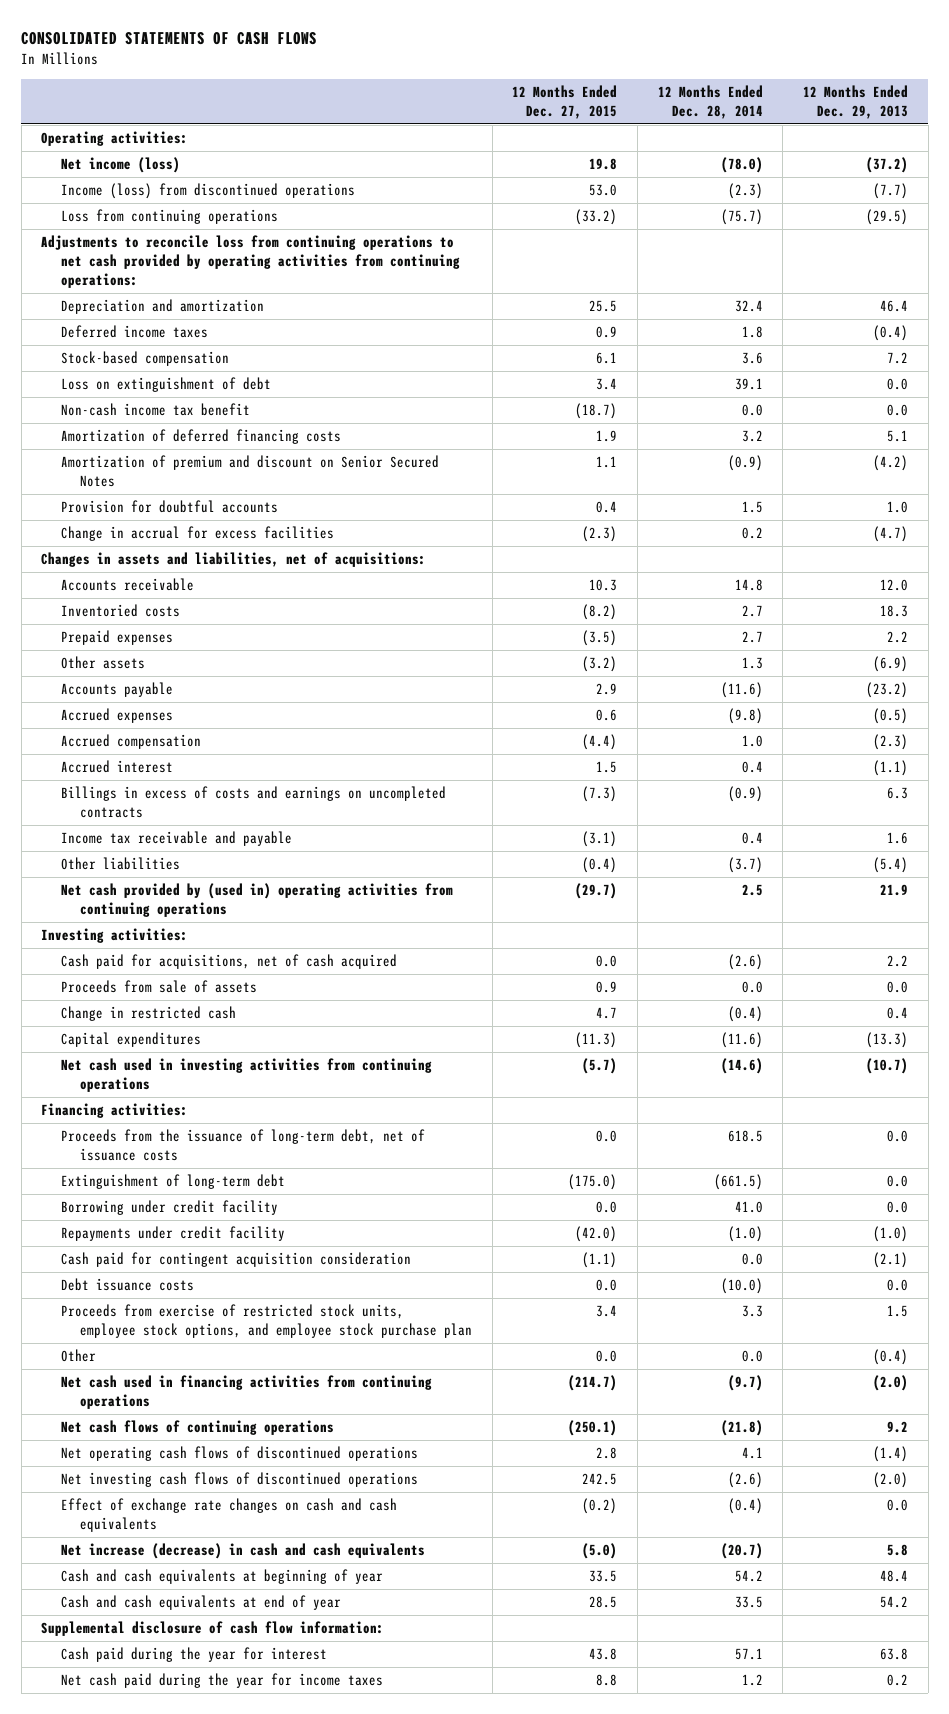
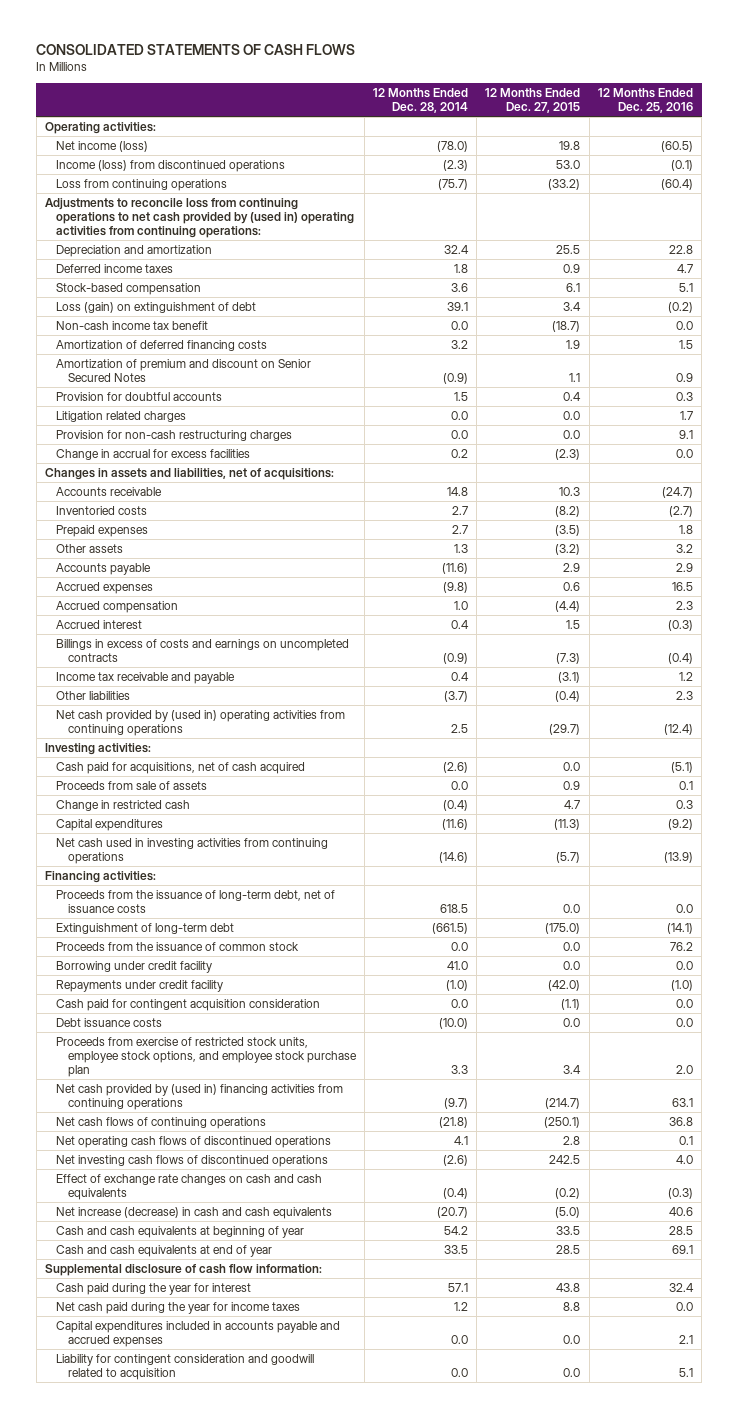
[802,84,908,119] 12 Months Ended Dec. 29, 2013 -> none
none -> [597,88,693,114] 12 Months Ended Dec. 25, 2016
[41,235,460,289] Adjustments to reconcile loss from continuing operations to net cash provided by operating activities from continuing operations: -> [44,197,355,239] Adjustments to reconcile loss from continuing operations to net cash provided by (used in) operating activities from continuing operations:
[60,377,271,393] Loss on extinguishment of debt -> [56,301,257,313] Loss (gain) on extinguishment of debt
none -> [56,410,187,422] Litigation related charges
none -> [56,429,293,441] Provision for non-cash restructuring charges
none -> [56,941,300,951] Proceeds from the issuance of common stock
[60,1349,96,1363] Other -> none
[60,1375,432,1410] Net cash used in financing activities from continuing operations -> [56,1083,344,1111] Net cash provided by (used in) financing activities from continuing operations
none -> [56,1320,341,1348] Capital expenditures included in accounts payable and accrued expenses
none -> [56,1353,315,1381] Liability for contingent consideration and goodwill related to acquisition

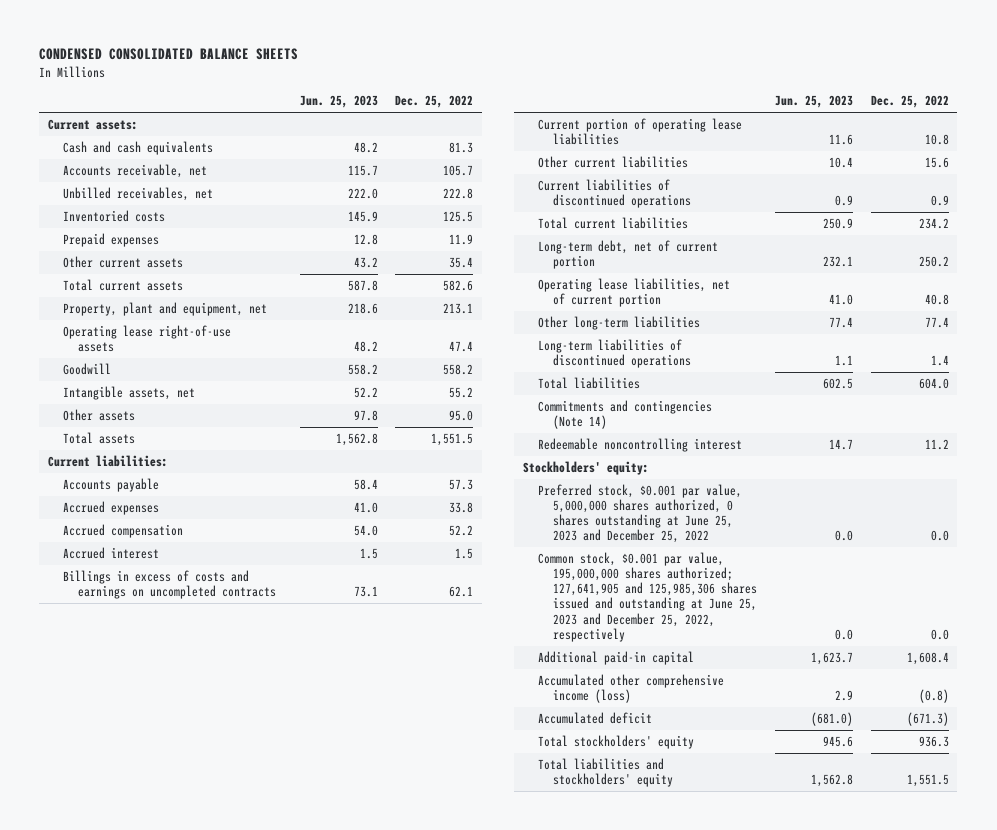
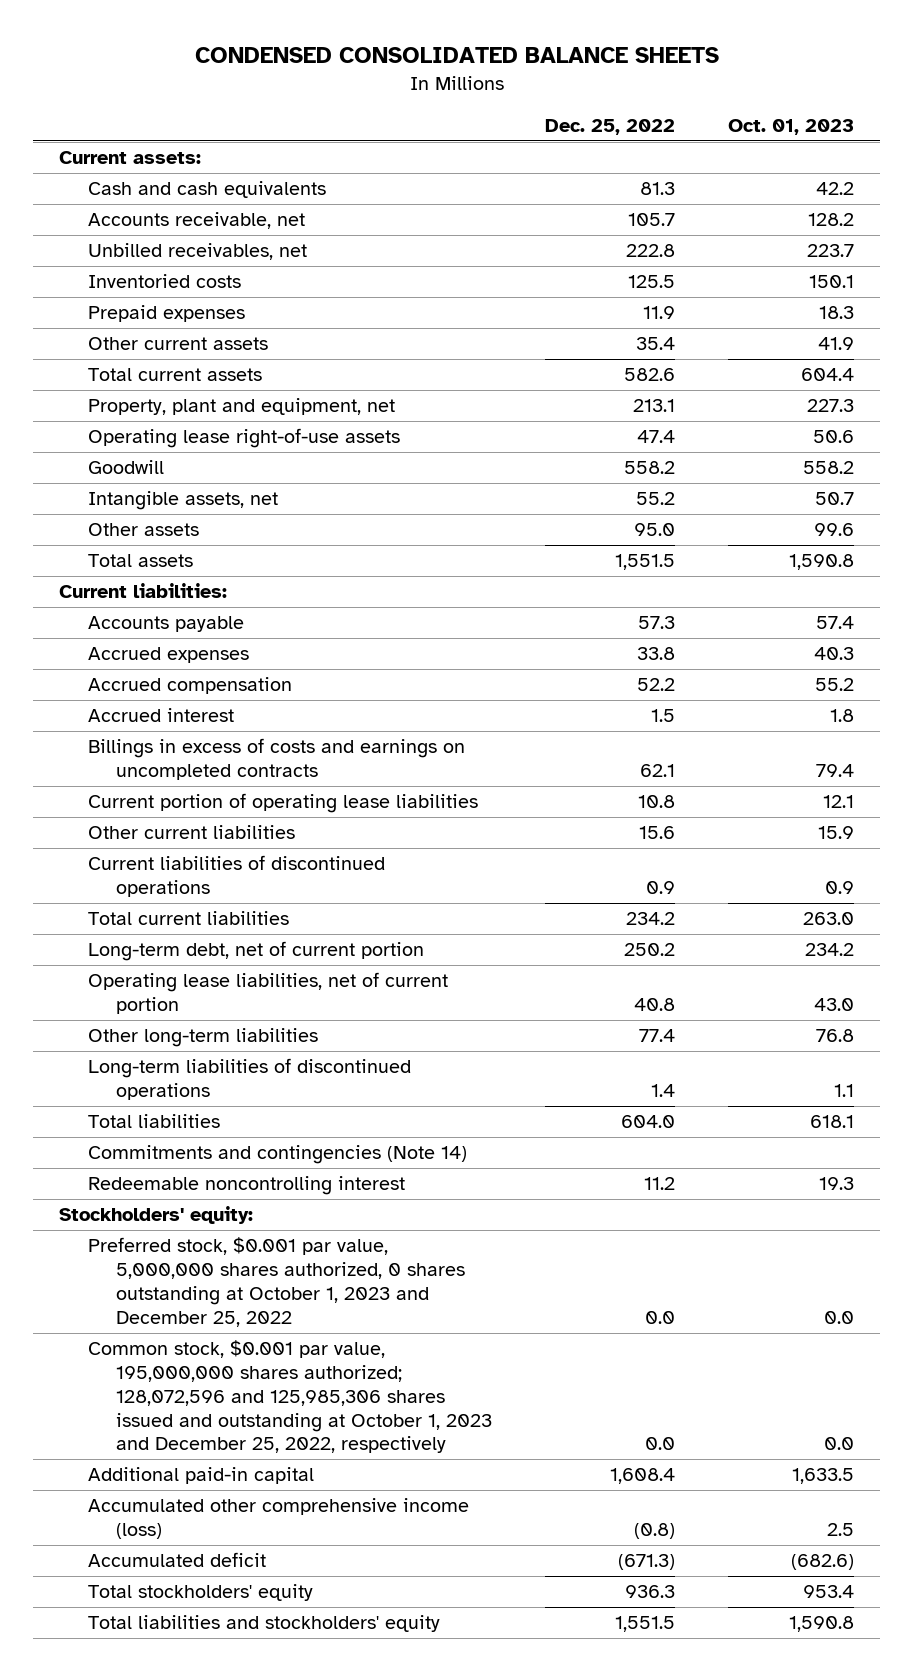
[299,95,378,109] Jun. 25, 2023 -> none
none -> [727,118,854,135] Oct. 01, 2023
[538,483,743,544] Preferred stock, $0.001 par value, 5,000,000 shares authorized, 0 shares outstanding at June 25, 2023 and December 25, 2022 -> [87,1237,466,1327] Preferred stock, $0.001 par value, 5,000,000 shares authorized, 0 shares outstanding at October 1, 2023 and December 25, 2022
[538,551,758,642] Common stock, $0.001 par value, 195,000,000 shares authorized; 127,641,905 and 125,985,306 shares issued and outstanding at June 25, 2023 and December 25, 2022, respectively -> [87,1340,493,1454] Common stock, $0.001 par value, 195,000,000 shares authorized; 128,072,596 and 125,985,306 shares issued and outstanding at October 1, 2023 and December 25, 2022, respectively

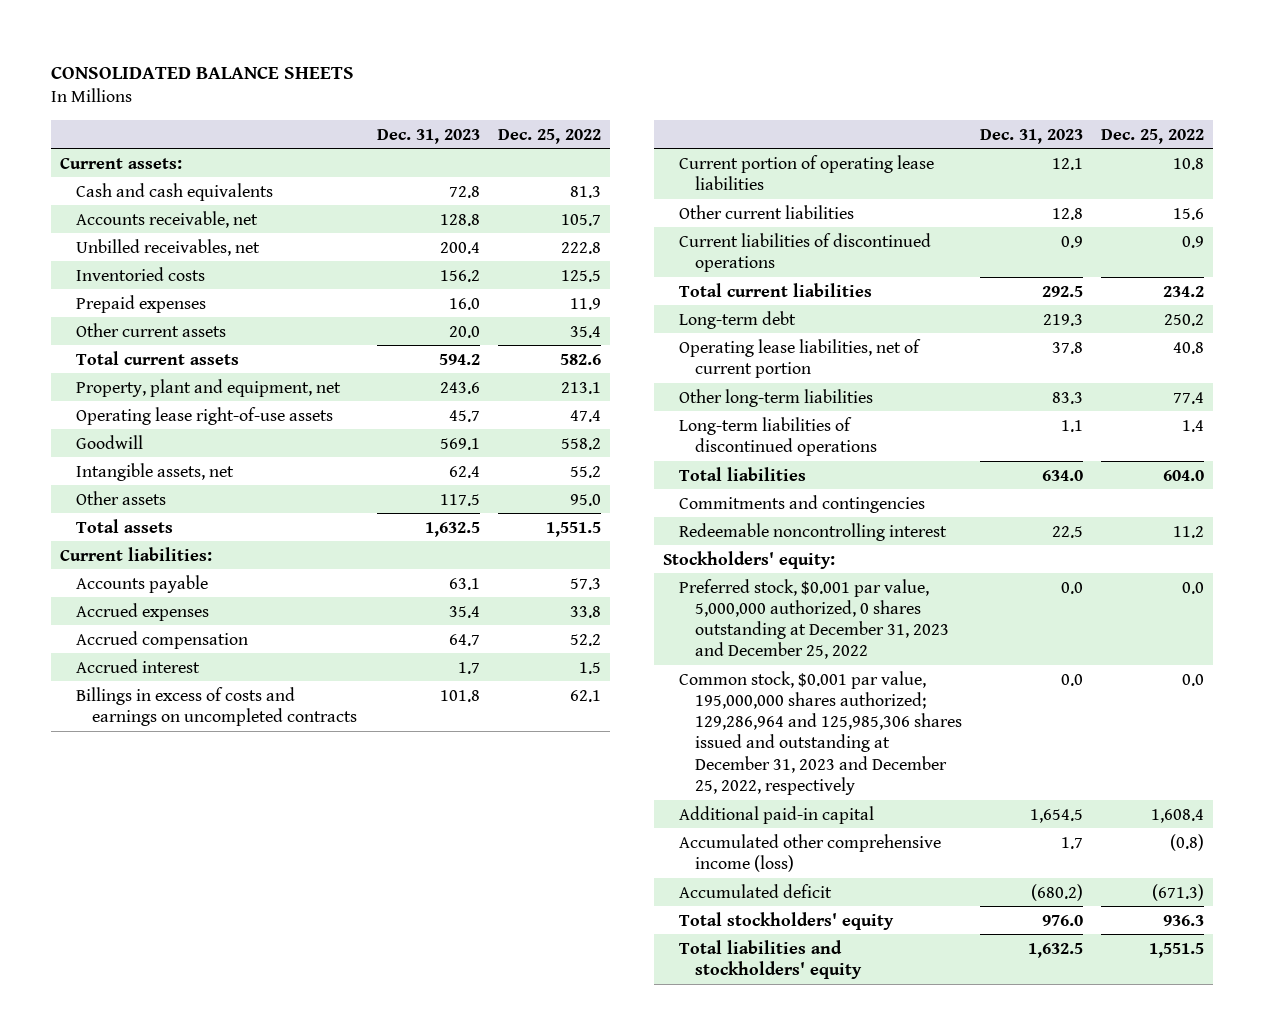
[194,47,719,64] CONDENSED CONSOLIDATED BALANCE SHEETS -> [51,65,355,79] CONSOLIDATED BALANCE SHEETS
[727,118,854,135] Oct. 01, 2023 -> none
none -> [377,128,481,144] Dec. 31, 2023
[87,941,424,962] Long-term debt, net of current portion -> [679,310,797,329] Long-term debt
[87,1145,467,1165] Commitments and contingencies (Note 14) -> [679,494,926,513] Commitments and contingencies
[87,1237,466,1327] Preferred stock, $0.001 par value, 5,000,000 shares authorized, 0 shares outstanding at October 1, 2023 and December 25, 2022 -> [679,578,950,660] Preferred stock, $0.001 par value, 5,000,000 authorized, 0 shares outstanding at December 31, 2023 and December 25, 2022
[87,1340,493,1454] Common stock, $0.001 par value, 195,000,000 shares authorized; 128,072,596 and 125,985,306 shares issued and outstanding at October 1, 2023 and December 25, 2022, respectively -> [679,670,963,795] Common stock, $0.001 par value, 195,000,000 shares authorized; 129,286,964 and 125,985,306 shares issued and outstanding at December 31, 2023 and December 25, 2022, respectively

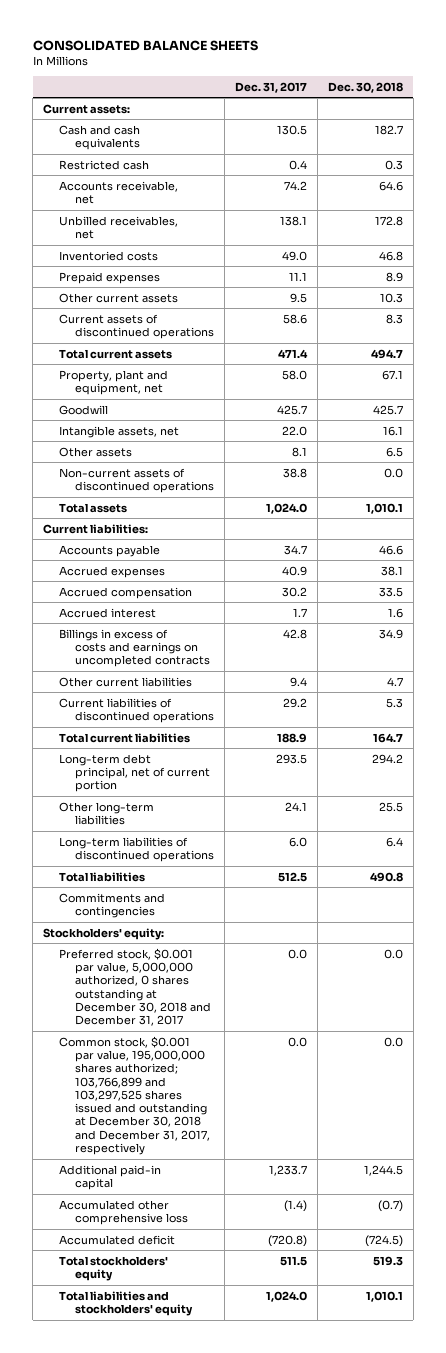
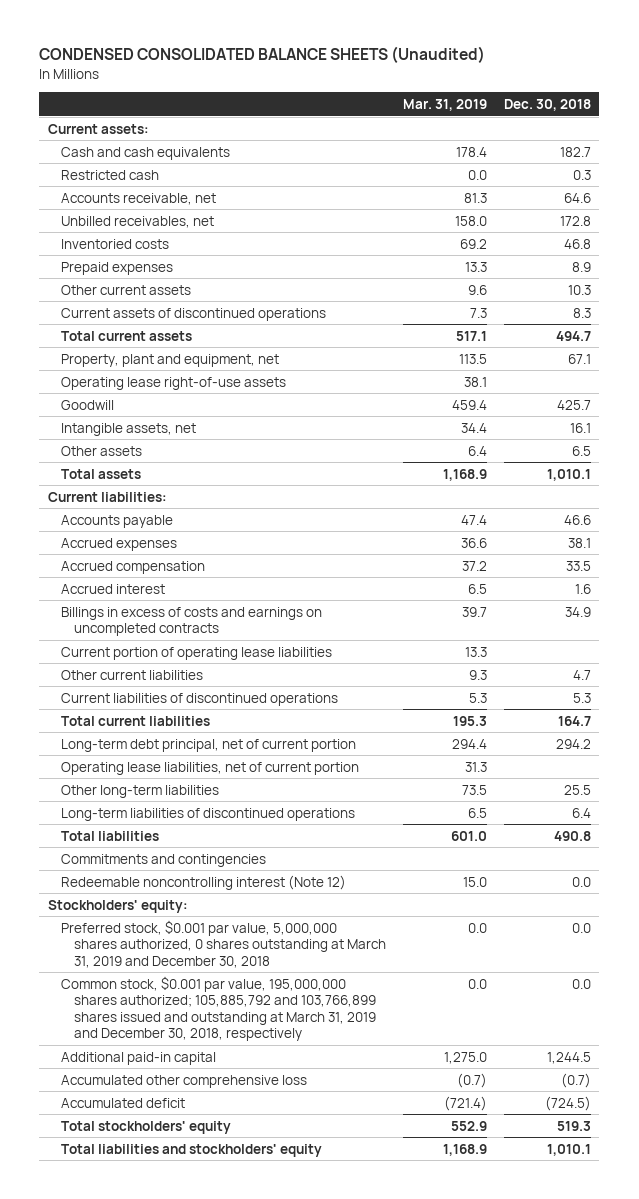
[32,39,258,51] CONSOLIDATED BALANCE SHEETS -> [39,46,486,64] CONDENSED CONSOLIDATED BALANCE SHEETS (Unaudited)
[234,81,307,93] Dec. 31, 2017 -> none
none -> [402,98,487,111] Mar. 31, 2019
none -> [60,376,286,390] Operating lease right-of-use assets
[59,467,214,493] Non-current assets of discontinued operations -> none
none -> [60,646,332,660] Current portion of operating lease liabilities
none -> [60,761,359,775] Operating lease liabilities, net of current portion
none -> [60,874,346,890] Redeemable noncontrolling interest (Note 12)
[59,947,211,1027] Preferred stock, $0.001 par value, 5,000,000 authorized, 0 shares outstanding at December 30, 2018 and December 31, 2017 -> [60,919,386,968] Preferred stock, $0.001 par value, 5,000,000 shares authorized, 0 shares outstanding at March 31, 2019 and December 30, 2018
[59,1035,210,1156] Common stock, $0.001 par value, 195,000,000 shares authorized; 103,766,899 and 103,297,525 shares issued and outstanding at December 30, 2018 and December 31, 2017, respectively -> [60,975,376,1041] Common stock, $0.001 par value, 195,000,000 shares authorized; 105,885,792 and 103,766,899 shares issued and outstanding at March 31, 2019 and December 30, 2018, respectively

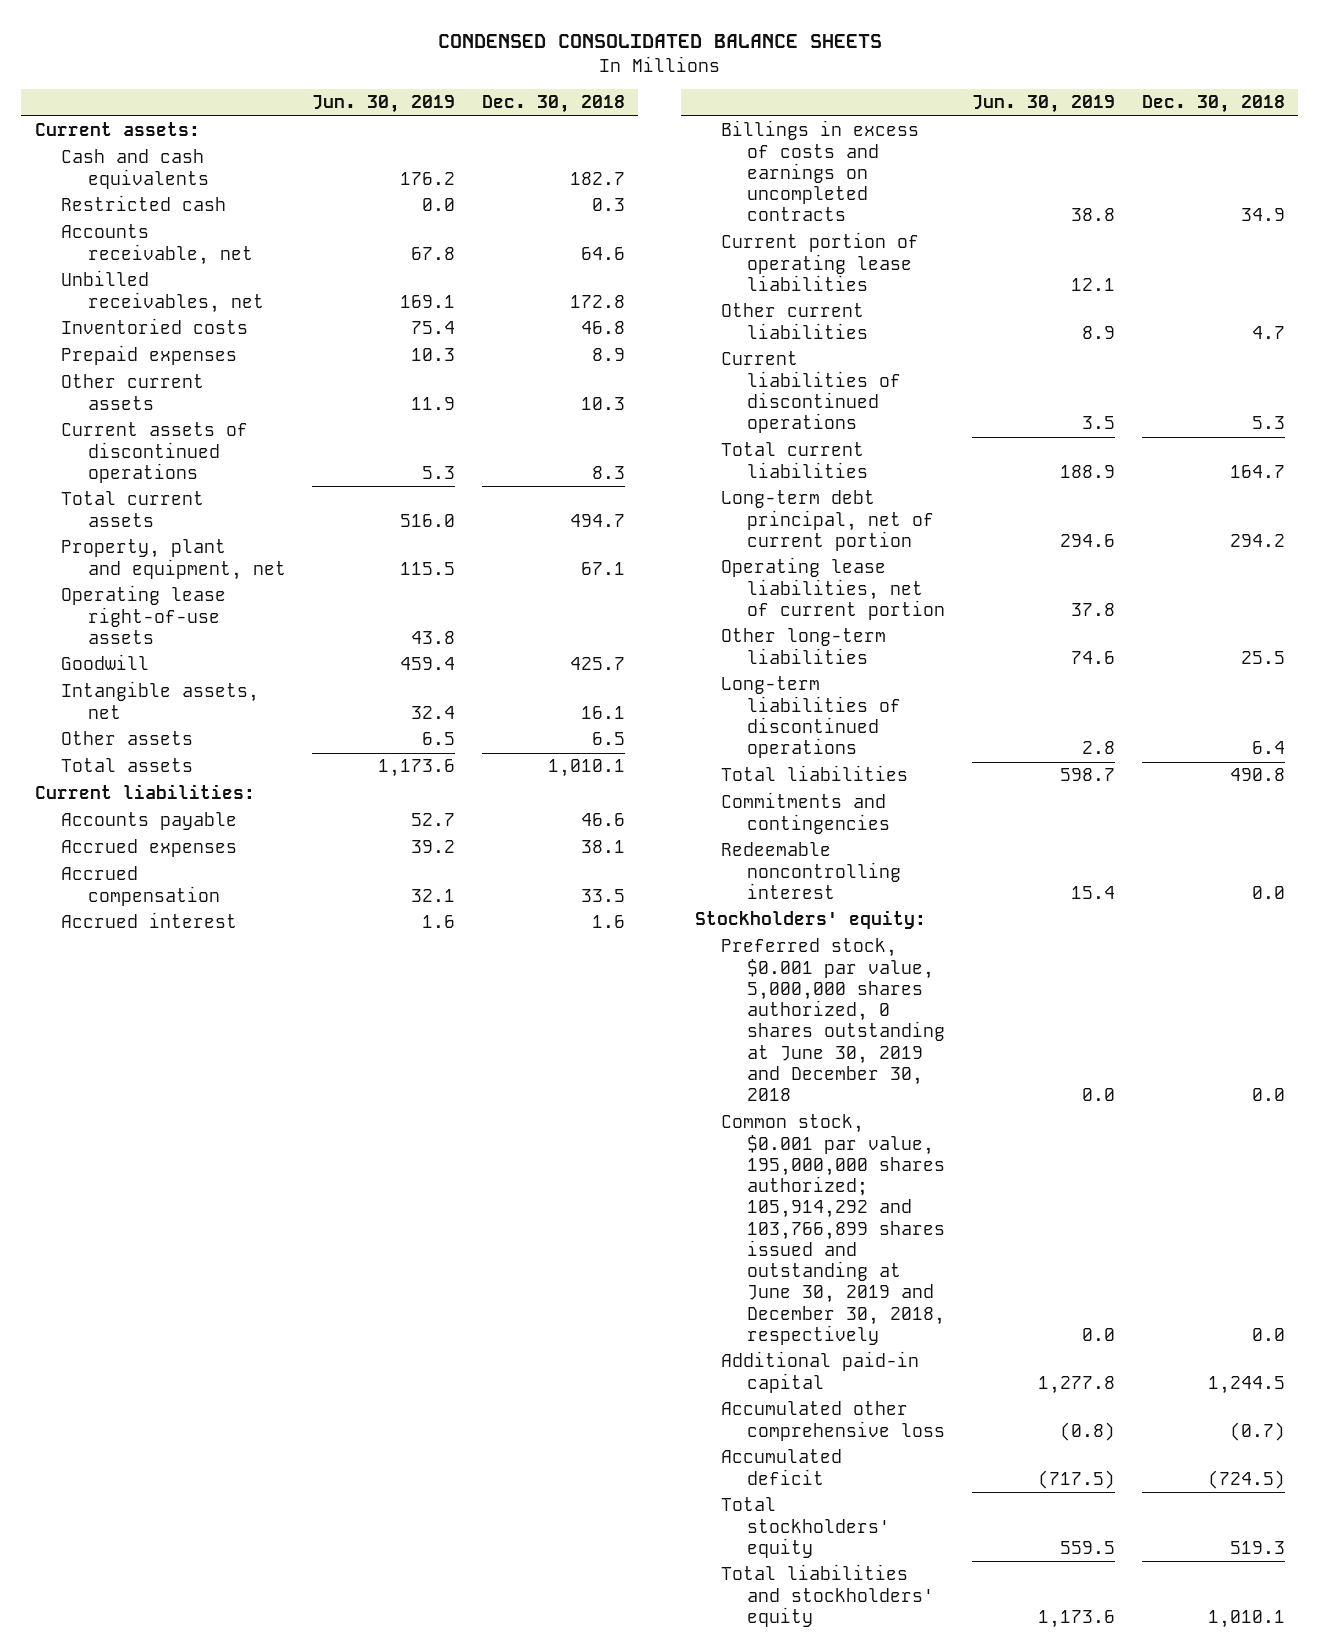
[39,46,486,64] CONDENSED CONSOLIDATED BALANCE SHEETS (Unaudited) -> [437,34,882,49] CONDENSED CONSOLIDATED BALANCE SHEETS
[402,98,487,111] Mar. 31, 2019 -> none
none -> [312,95,456,114] Jun. 30, 2019
[60,874,346,890] Redeemable noncontrolling interest (Note 12) -> [720,842,902,899] Redeemable noncontrolling interest
[60,919,386,968] Preferred stock, $0.001 par value, 5,000,000 shares authorized, 0 shares outstanding at March 31, 2019 and December 30, 2018 -> [720,938,946,1102] Preferred stock, $0.001 par value, 5,000,000 shares authorized, 0 shares outstanding at June 30, 2019 and December 30, 2018
[60,975,376,1041] Common stock, $0.001 par value, 195,000,000 shares authorized; 105,885,792 and 103,766,899 shares issued and outstanding at March 31, 2019 and December 30, 2018, respectively -> [720,1114,946,1345] Common stock, $0.001 par value, 195,000,000 shares authorized; 105,914,292 and 103,766,899 shares issued and outstanding at June 30, 2019 and December 30, 2018, respectively

